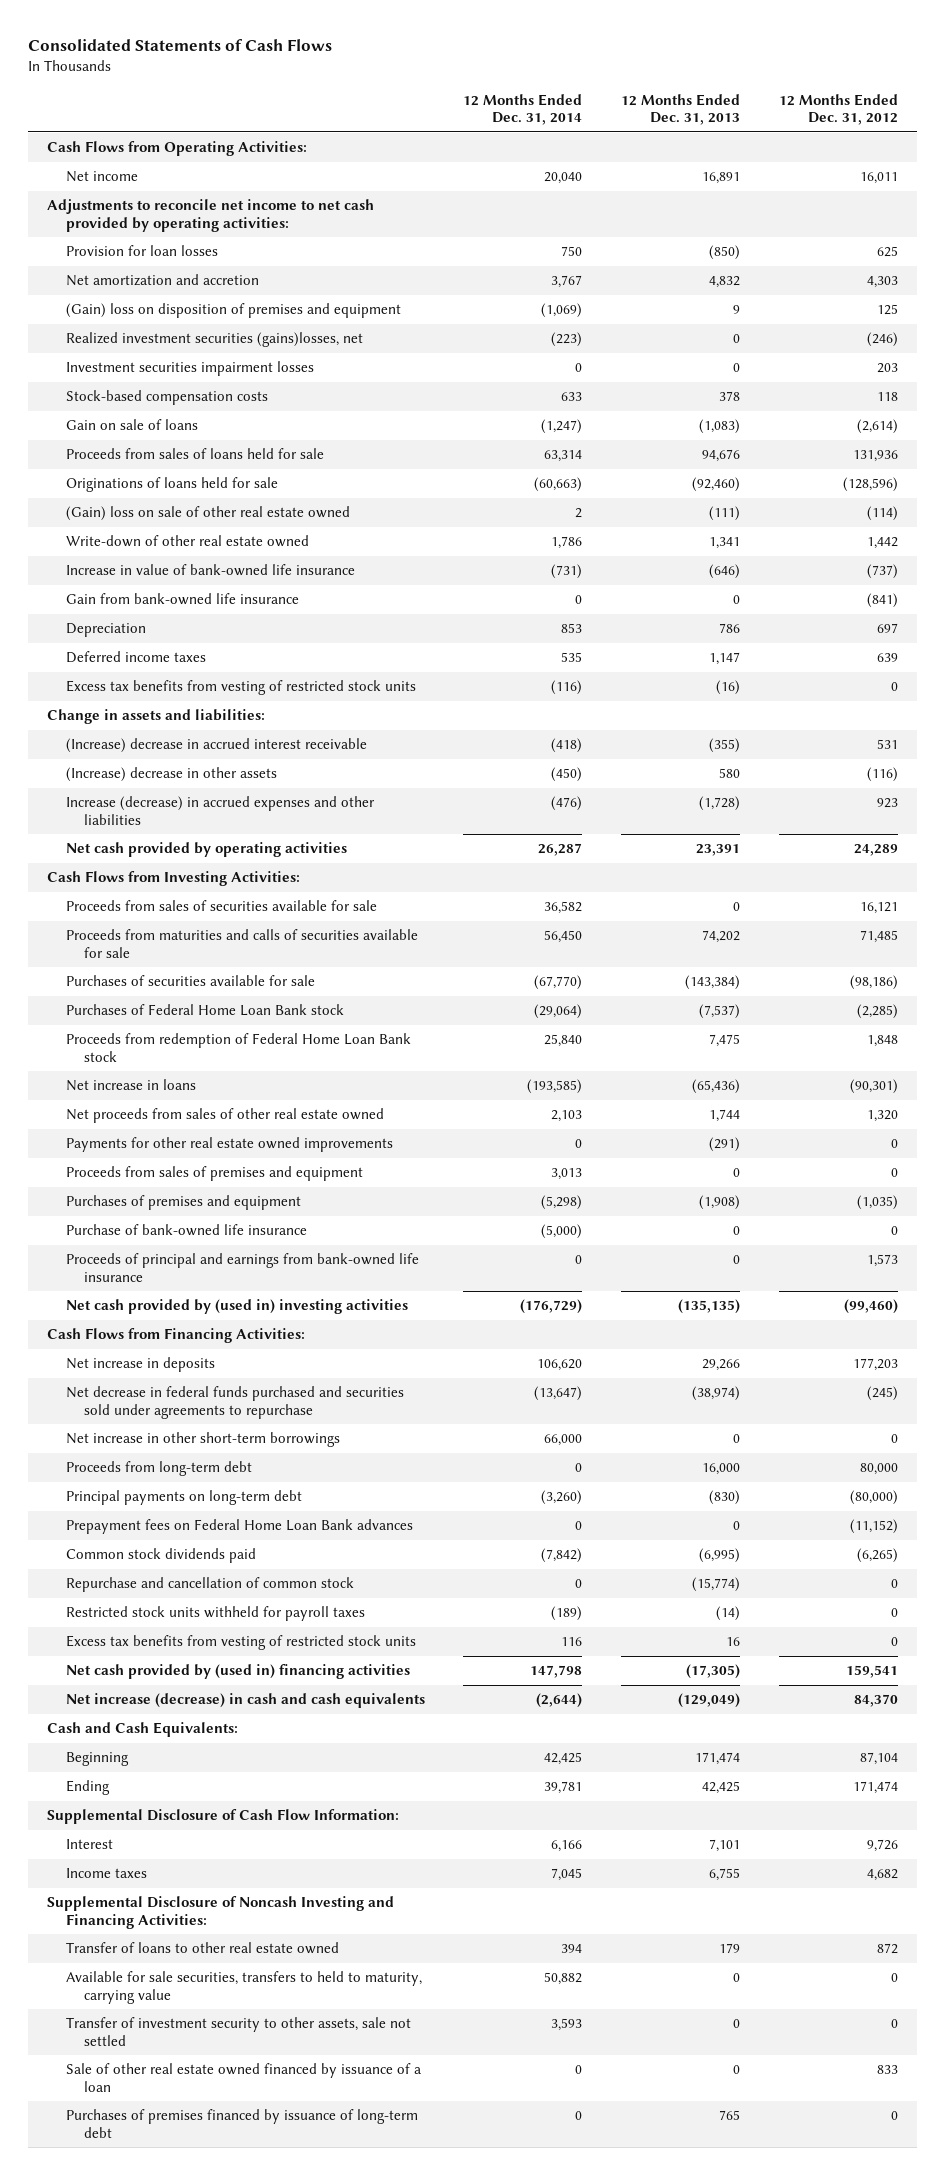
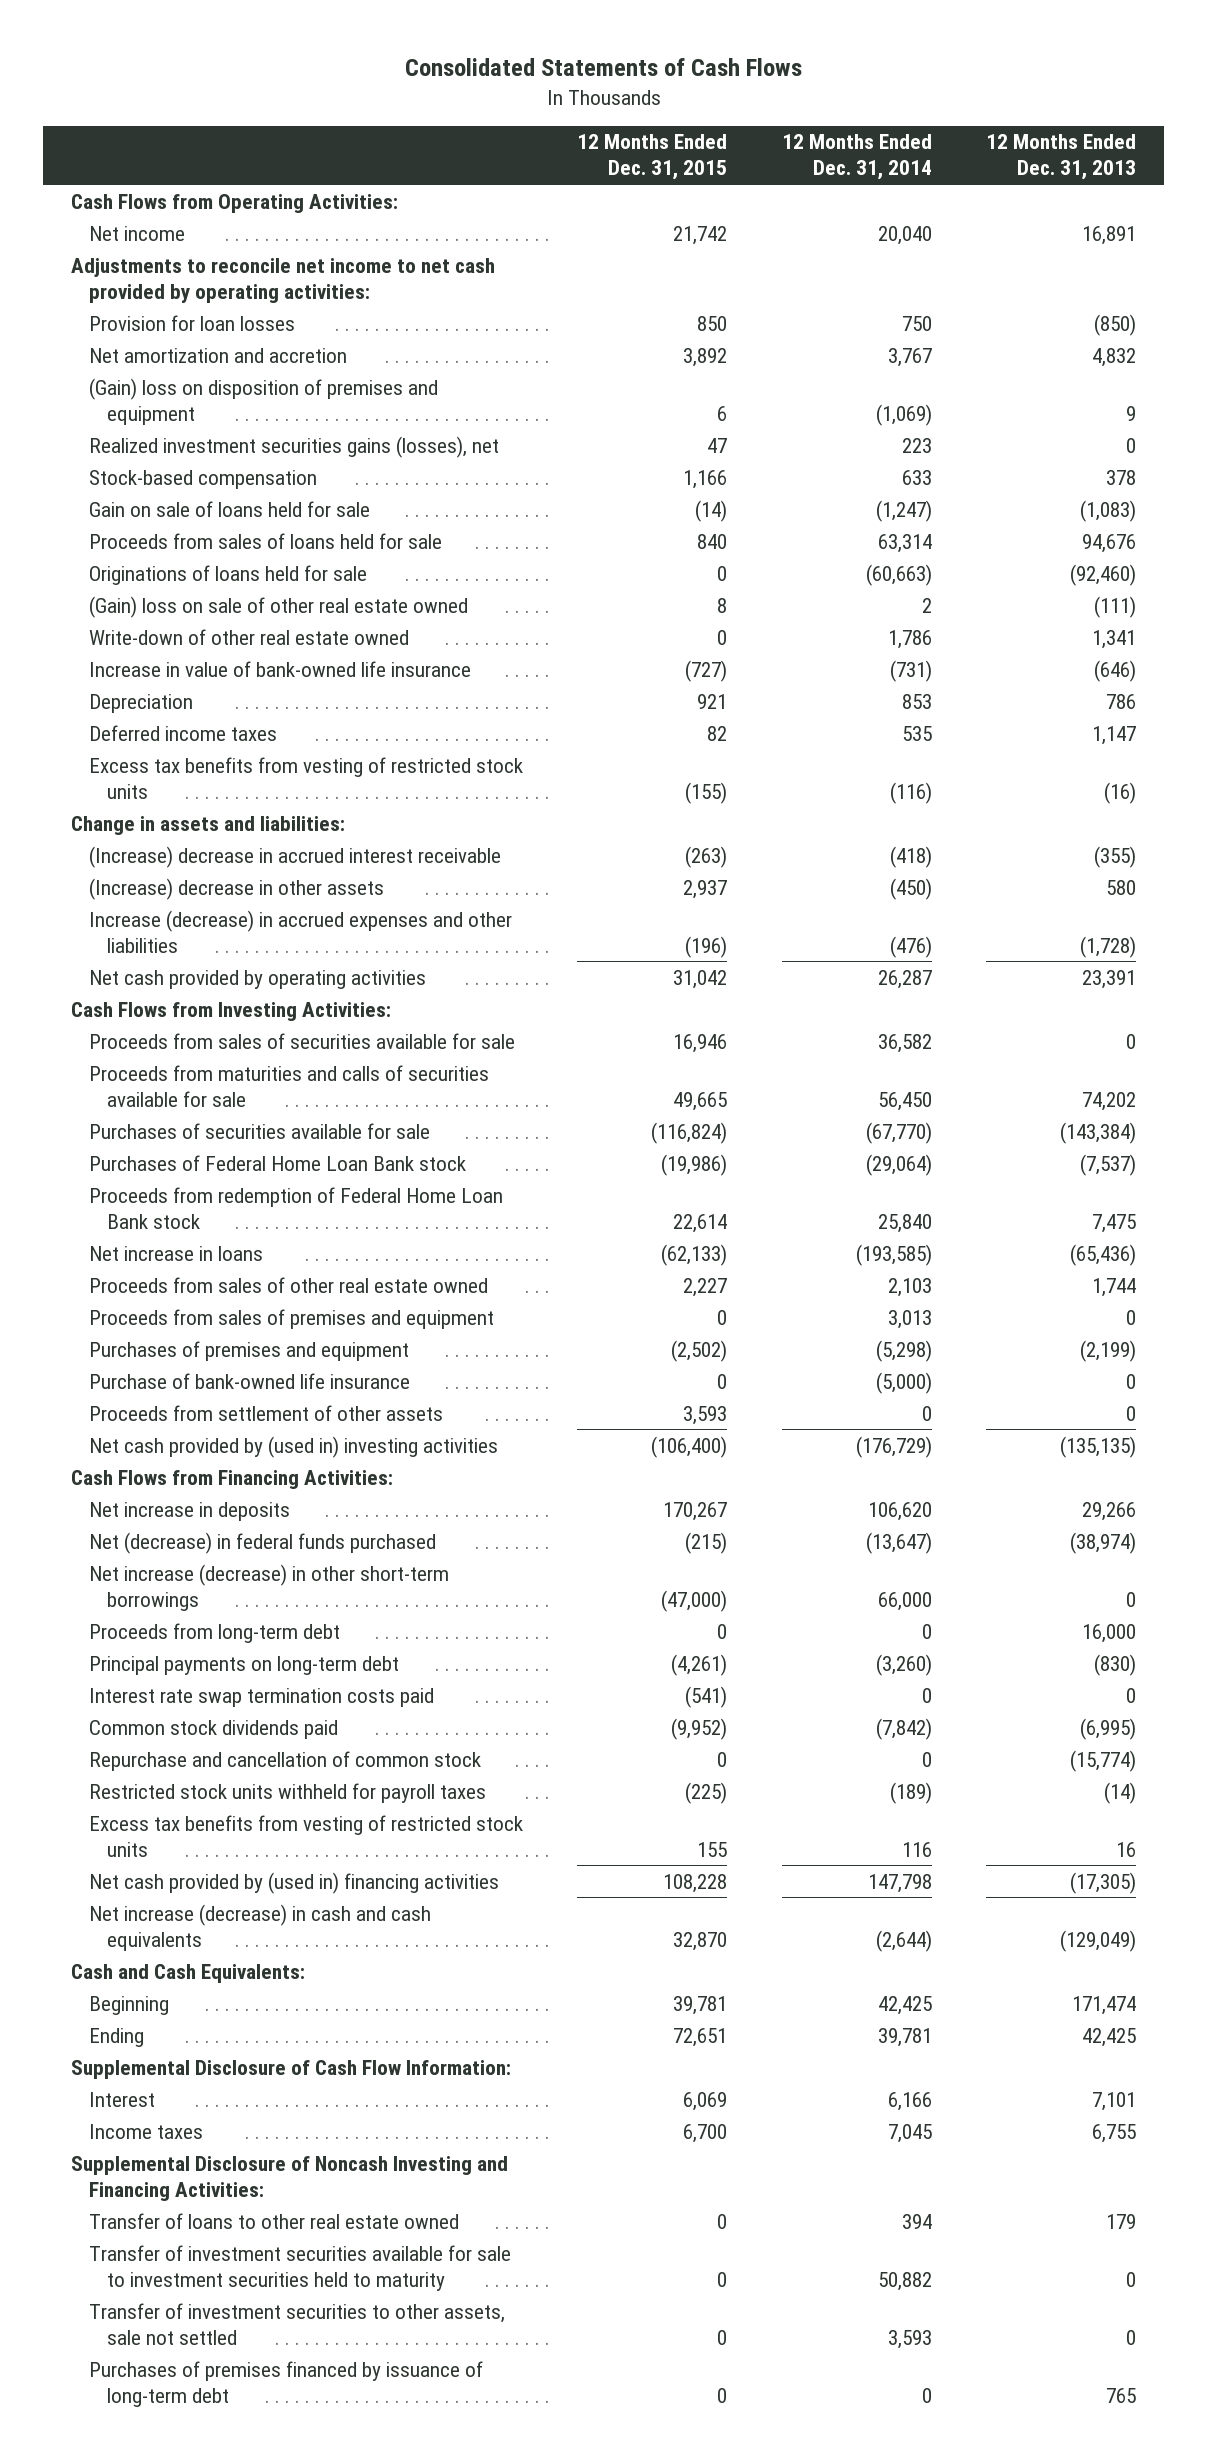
[779,93,899,126] 12 Months Ended Dec. 31, 2012 -> none
none -> [577,134,728,181] 12 Months Ended Dec. 31, 2015
[65,361,314,377] Investment securities impairment losses -> none
[65,332,363,348] Realized investment securities (gains)losses, net -> [88,435,499,458] Realized investment securities gains (losses), net
[551,332,583,348] (223) -> [901,437,932,453] 223
[65,390,268,406] Stock-based compensation costs -> [88,469,317,489] Stock-based compensation
[65,419,198,431] Gain on sale of loans -> [88,500,370,517] Gain on sale of loans held for sale
[65,593,299,606] Gain from bank-owned life insurance -> none
[65,1137,393,1153] Payments for other real estate owned improvements -> none
[65,1108,384,1124] Net proceeds from sales of other real estate owned -> [88,1276,488,1293] Proceeds from sales of other real estate owned
[699,1195,741,1211] (1,908) -> [1080,1339,1137,1362] (2,199)
[65,1253,419,1282] Proceeds of principal and earnings from bank-owned life insurance -> none
none -> [88,1404,443,1421] Proceeds from settlement of other assets
[65,1386,404,1419] Net decrease in federal funds purchased and securities sold under agreements to repurchase -> [88,1531,436,1554] Net (decrease) in federal funds purchased
[65,1432,340,1448] Net increase in other short-term borrowings -> [88,1563,449,1611] Net increase (decrease) in other short-term borrowings
[65,1519,413,1535] Prepayment fees on Federal Home Loan Bank advances -> none
none -> [88,1687,434,1707] Interest rate swap termination costs paid
[65,2063,421,2092] Sale of other real estate owned financed by issuance of a loan -> none
[65,1971,422,2004] Available for sale securities, transfers to held to maturity, carrying value -> [88,2244,511,2291] Transfer of investment securities available for sale to investment securities held to maturity
[65,2017,411,2046] Transfer of investment security to other assets, sale not settled -> [88,2302,505,2345] Transfer of investment securities to other assets, sale not settled

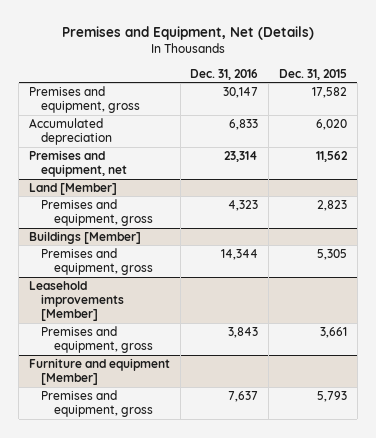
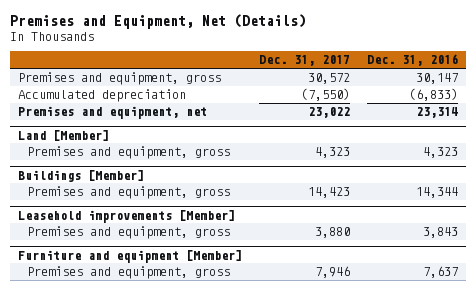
[278,68,347,80] Dec. 31, 2015 -> none
none -> [259,55,351,67] Dec. 31, 2017
[229,118,259,130] 6,833 -> [408,88,458,102] (6,833)

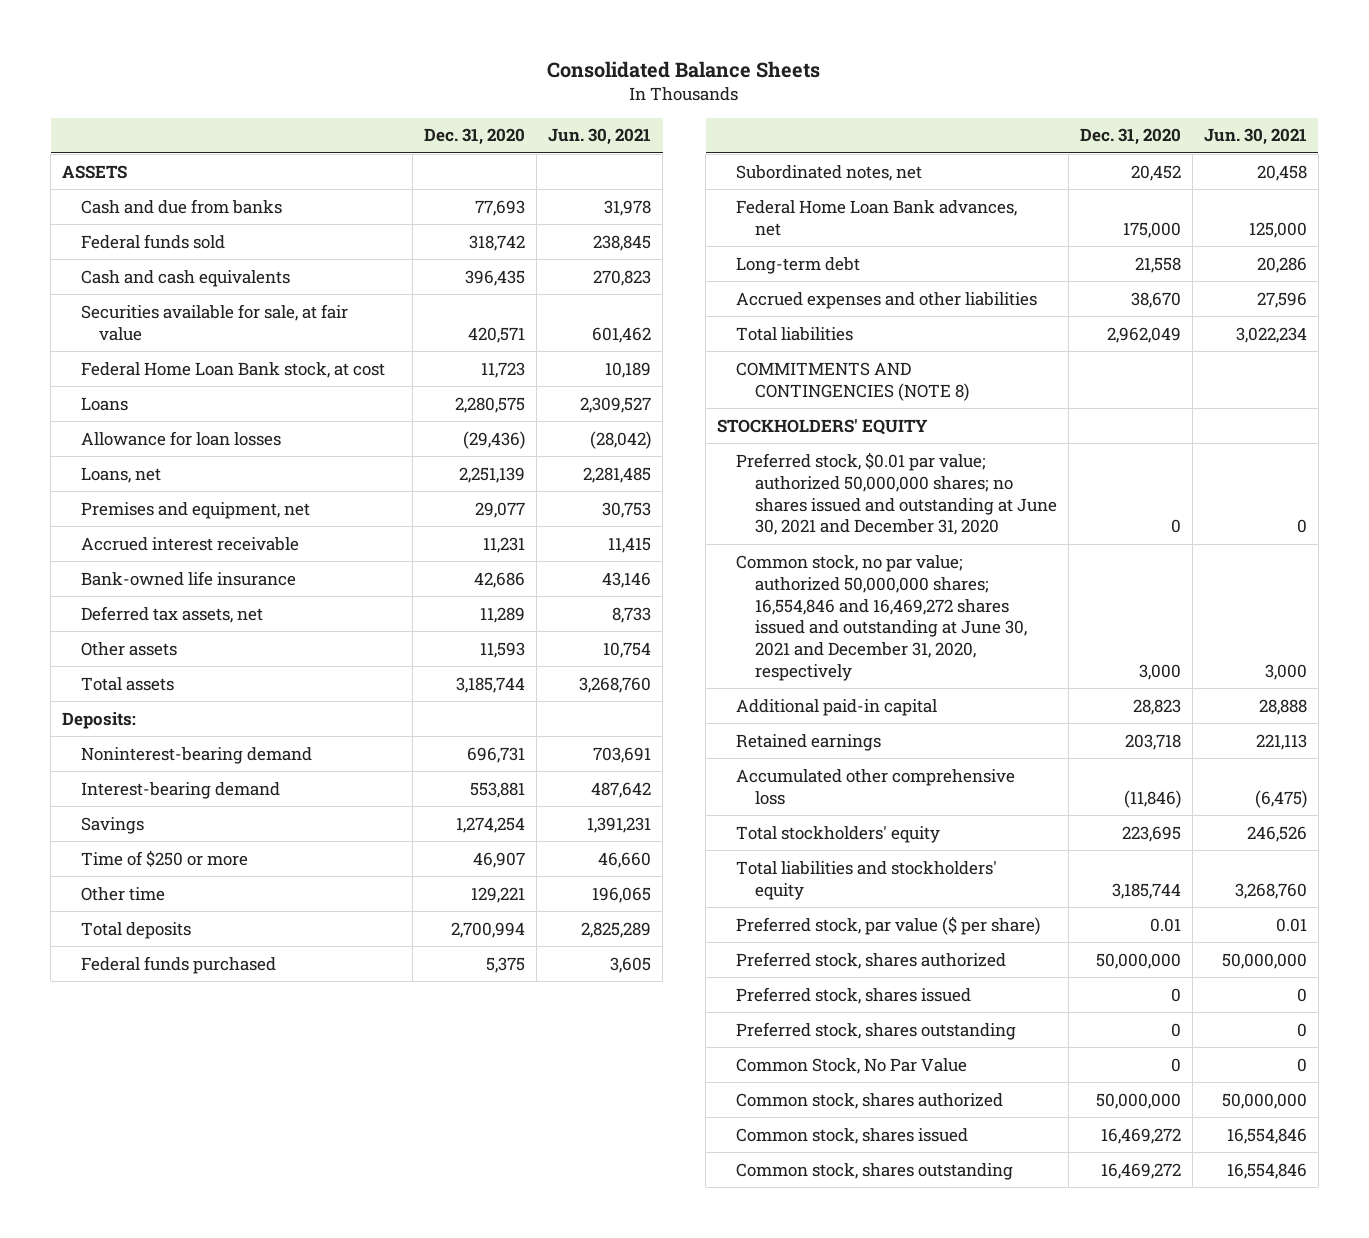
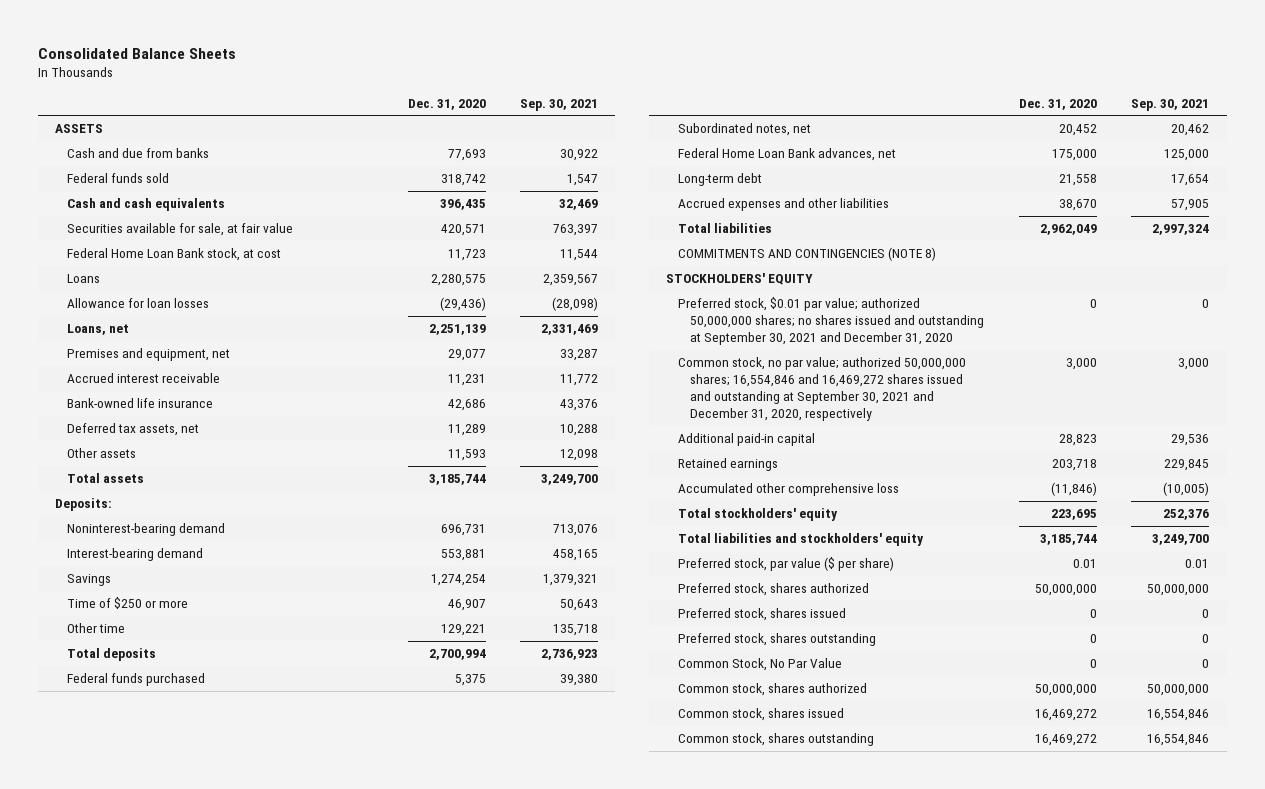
[548,128,652,146] Jun. 30, 2021 -> none
none -> [520,98,599,111] Sep. 30, 2021
[736,451,1057,536] Preferred stock, $0.01 par value; authorized 50,000,000 shares; no shares issued and outstanding at June 30, 2021 and December 31, 2020 -> [678,297,985,346] Preferred stock, $0.01 par value; authorized 50,000,000 shares; no shares issued and outstanding at September 30, 2021 and December 31, 2020
[736,554,1027,681] Common stock, no par value; authorized 50,000,000 shares; 16,554,846 and 16,469,272 shares issued and outstanding at June 30, 2021 and December 31, 2020, respectively -> [678,357,967,422] Common stock, no par value; authorized 50,000,000 shares; 16,554,846 and 16,469,272 shares issued and outstanding at September 30, 2021 and December 31, 2020, respectively

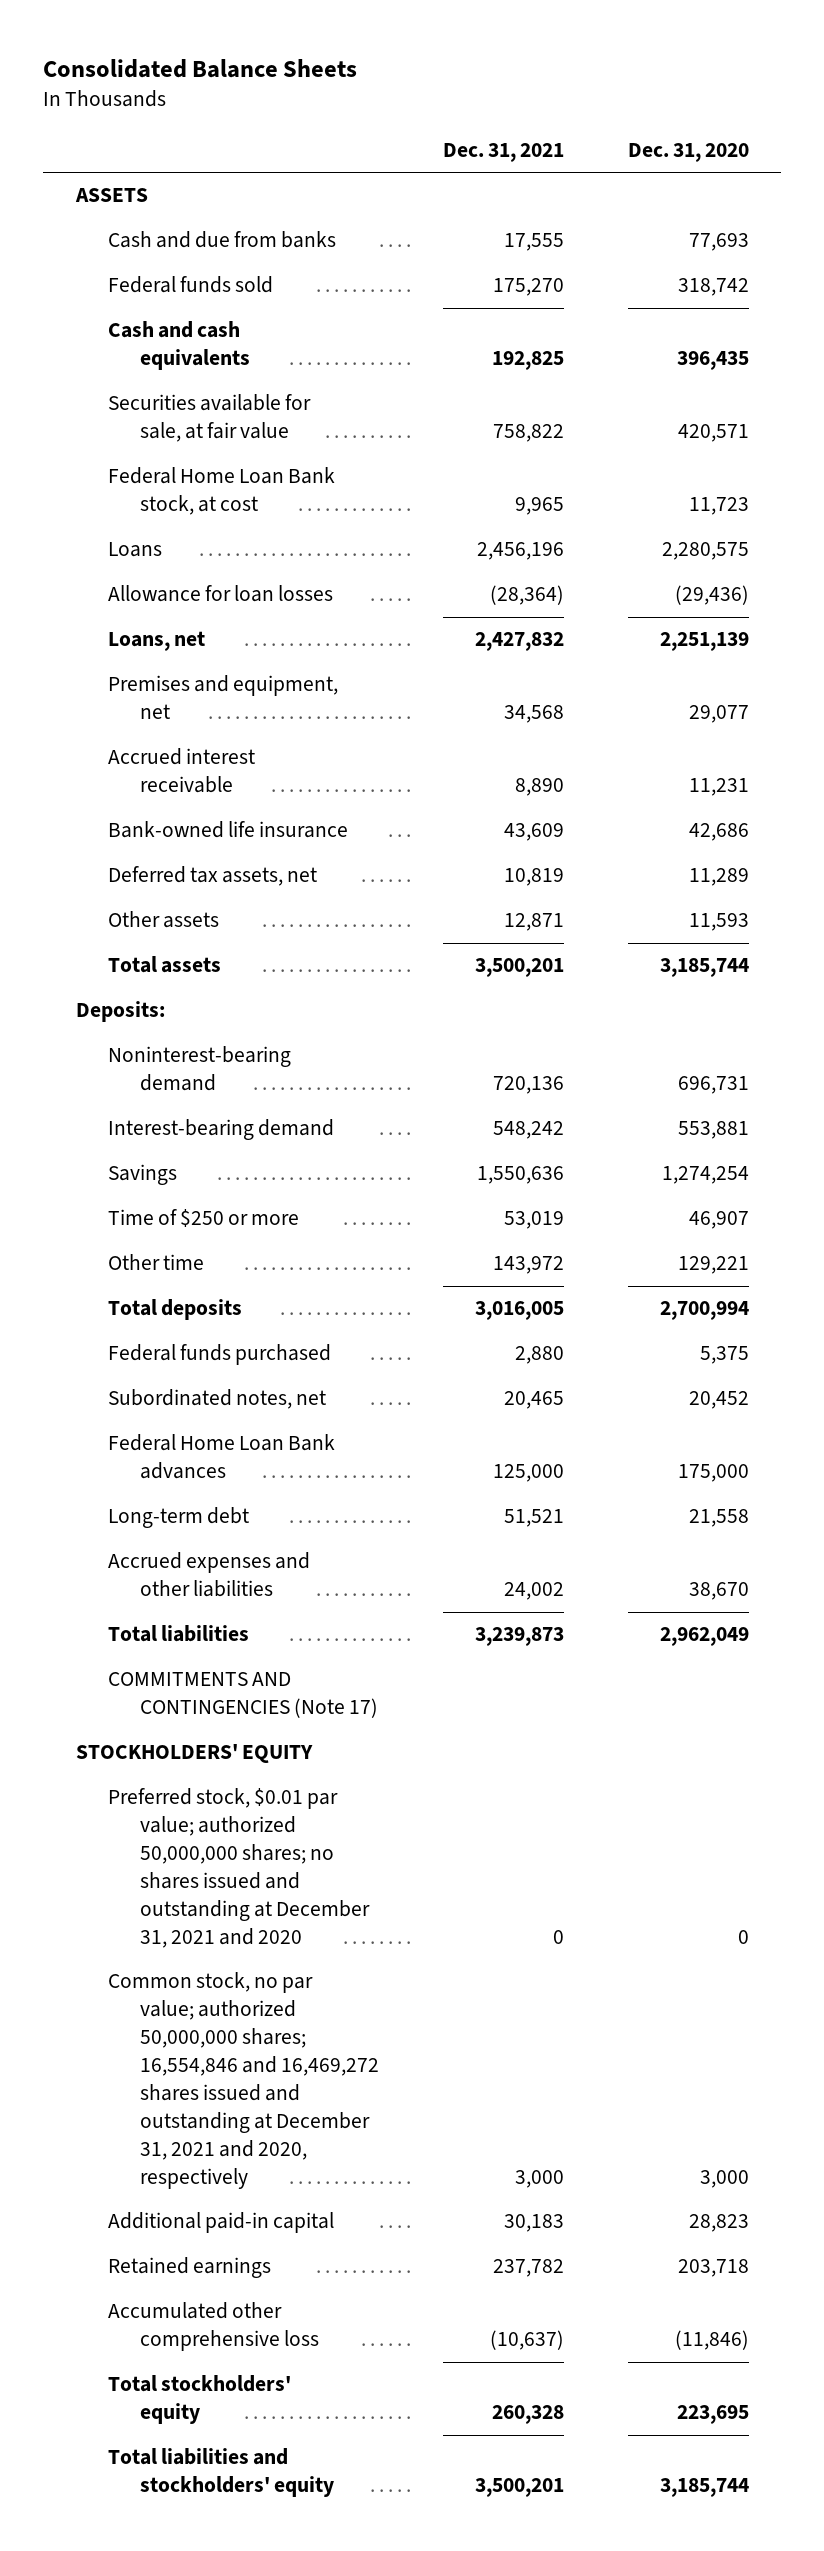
[520,98,599,111] Sep. 30, 2021 -> none
none -> [442,142,564,162] Dec. 31, 2021
[678,148,897,162] Federal Home Loan Bank advances, net -> [107,1434,335,1480] Federal Home Loan Bank advances
[678,247,937,262] COMMITMENTS AND CONTINGENCIES (NOTE 8) -> [107,1672,378,1719] COMMITMENTS AND CONTINGENCIES (Note 17)
[678,297,985,346] Preferred stock, $0.01 par value; authorized 50,000,000 shares; no shares issued and outstanding at September 30, 2021 and December 31, 2020 -> [107,1788,370,1949] Preferred stock, $0.01 par value; authorized 50,000,000 shares; no shares issued and outstanding at December 31, 2021 and 2020
[678,357,967,422] Common stock, no par value; authorized 50,000,000 shares; 16,554,846 and 16,469,272 shares issued and outstanding at September 30, 2021 and December 31, 2020, respectively -> [107,1972,379,2189] Common stock, no par value; authorized 50,000,000 shares; 16,554,846 and 16,469,272 shares issued and outstanding at December 31, 2021 and 2020, respectively
[678,557,895,572] Preferred stock, par value ($ per share) -> none
[678,583,870,597] Preferred stock, shares authorized -> none
[678,608,847,622] Preferred stock, shares issued -> none
[678,633,877,647] Preferred stock, shares outstanding -> none
[678,658,843,672] Common Stock, No Par Value -> none
[678,683,868,697] Common stock, shares authorized -> none
[678,708,845,722] Common stock, shares issued -> none
[678,733,875,747] Common stock, shares outstanding -> none

